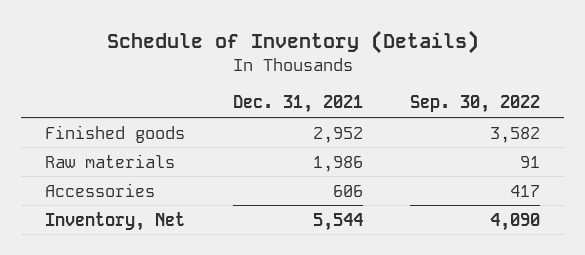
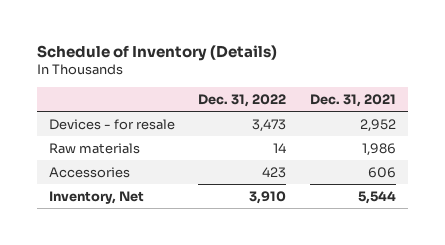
[410,95,541,114] Sep. 30, 2022 -> none
none -> [198,93,287,107] Dec. 31, 2022
[45,124,186,143] Finished goods -> [48,118,175,130] Devices - for resale

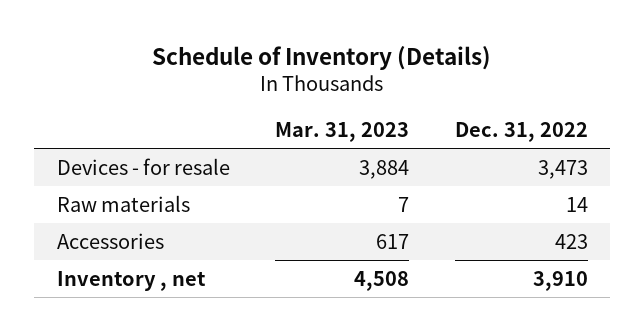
[310,93,397,107] Dec. 31, 2021 -> none
none -> [275,121,410,142] Mar. 31, 2023
[48,190,144,204] Inventory, Net -> [56,270,206,291] Inventory , net

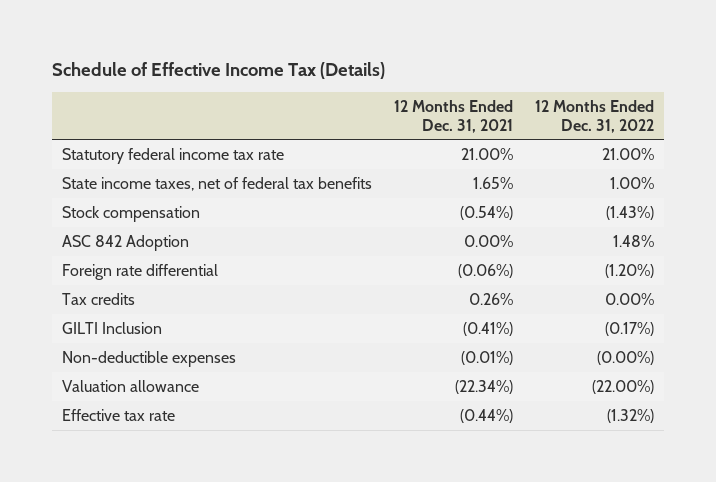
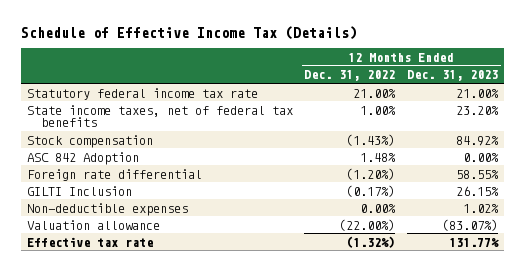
[393,100,513,133] 12 Months Ended Dec. 31, 2021 -> none
none -> [406,70,498,82] Dec. 31, 2023
[62,292,136,305] Tax credits -> none
[596,350,654,365] (0.00%) -> [360,203,397,213] 0.00%

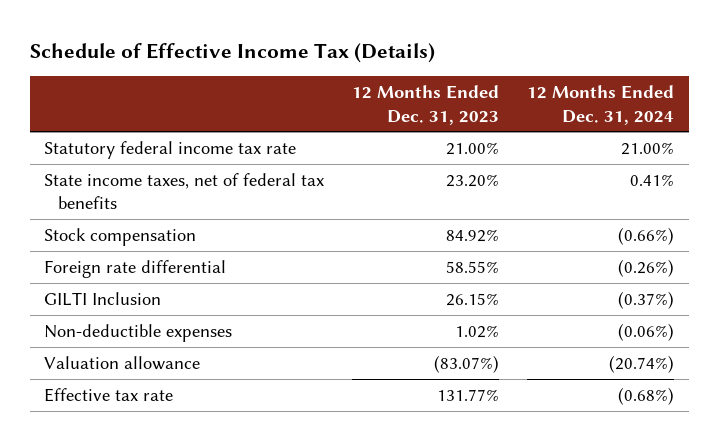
[304,70,396,82] Dec. 31, 2022 -> none
none -> [527,84,675,125] 12 Months Ended Dec. 31, 2024
[26,151,139,165] ASC 842 Adoption -> none

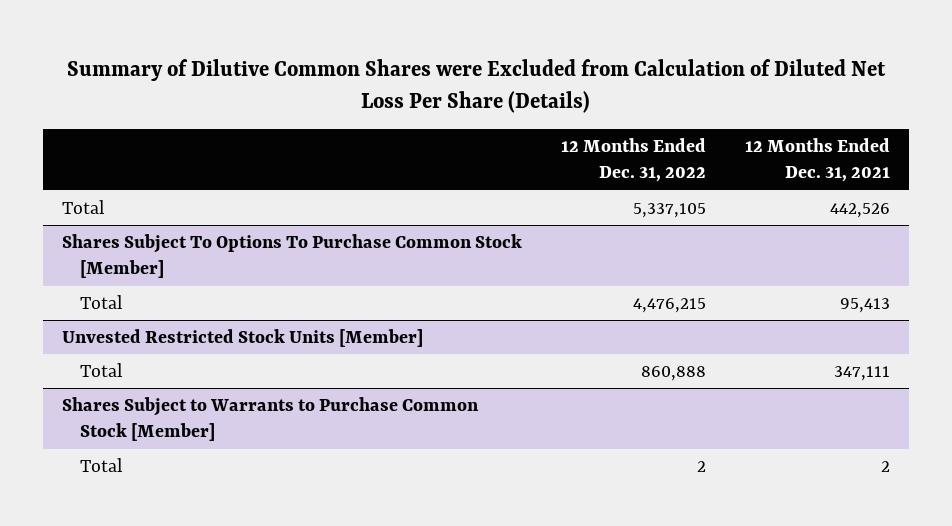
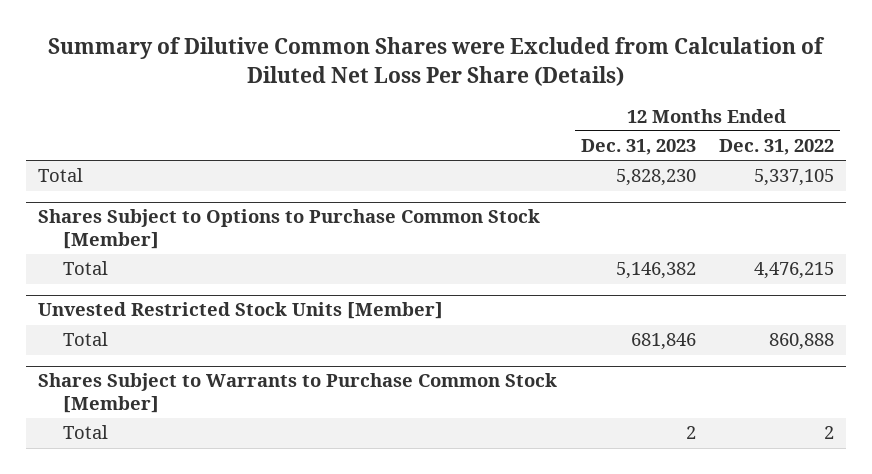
[744,138,890,183] 12 Months Ended Dec. 31, 2021 -> none
none -> [580,139,696,156] Dec. 31, 2023
[62,234,523,279] Shares Subject To Options To Purchase Common Stock [Member] -> [37,209,540,249] Shares Subject to Options to Purchase Common Stock [Member]

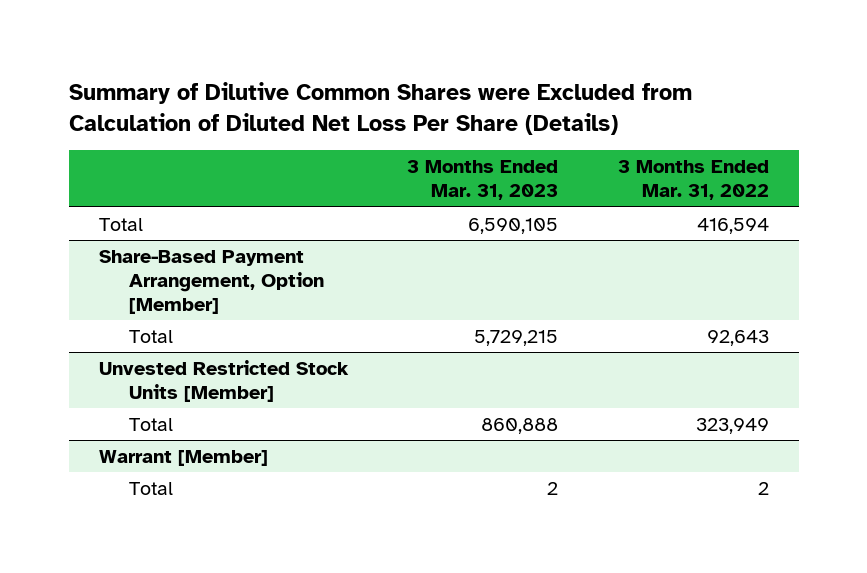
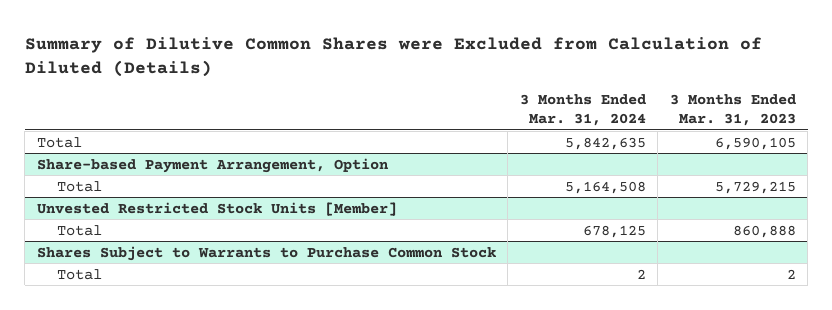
[68,81,692,135] Summary of Dilutive Common Shares were Excluded from Calculation of Diluted Net Loss Per Share (Details) -> [24,36,762,78] Summary of Dilutive Common Shares were Excluded from Calculation of Diluted (Details)
[617,160,769,201] 3 Months Ended Mar. 31, 2022 -> none
none -> [519,94,646,126] 3 Months Ended Mar. 31, 2024
[98,249,324,315] Share-Based Payment Arrangement, Option [Member] -> [36,157,389,173] Share-based Payment Arrangement, Option
[98,449,268,466] Warrant [Member] -> none
none -> [36,245,496,261] Shares Subject to Warrants to Purchase Common Stock

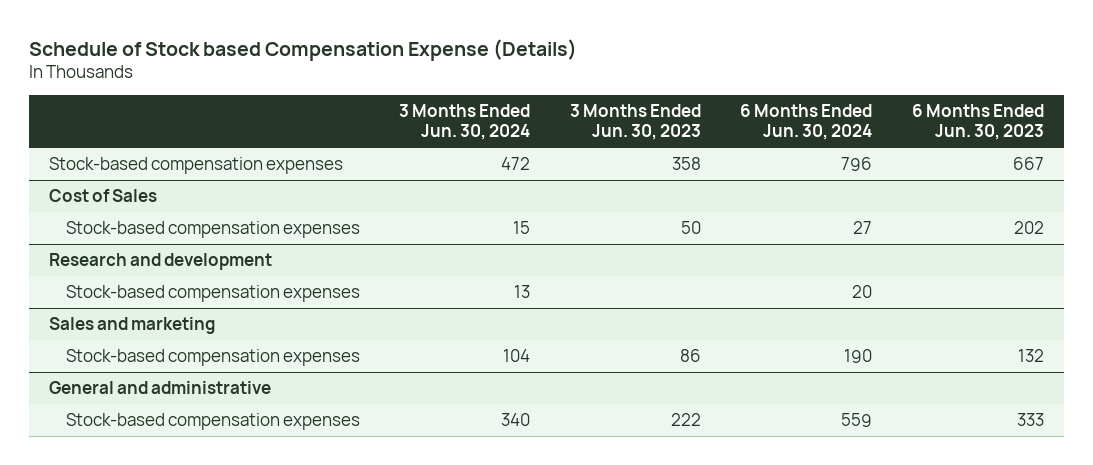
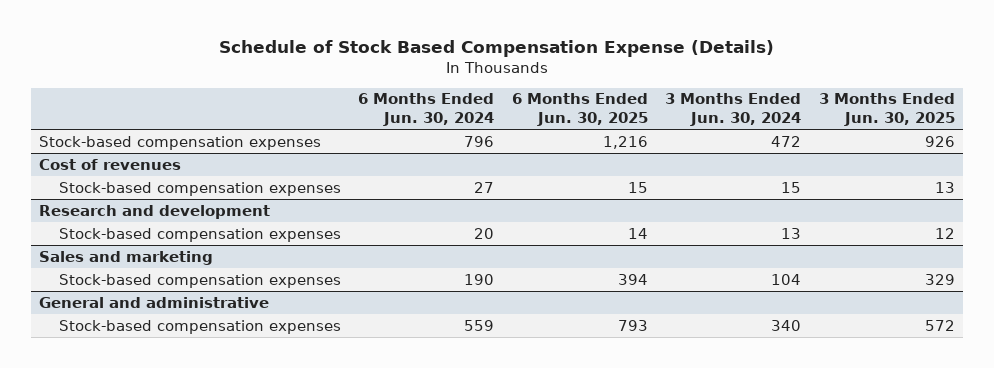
[29,38,578,61] Schedule of Stock based Compensation Expense (Details) -> [218,40,774,58] Schedule of Stock Based Compensation Expense (Details)
[569,104,701,141] 3 Months Ended Jun. 30, 2023 -> none
[911,104,1044,141] 6 Months Ended Jun. 30, 2023 -> none
none -> [511,93,648,127] 6 Months Ended Jun. 30, 2025
none -> [818,93,955,127] 3 Months Ended Jun. 30, 2025
[49,189,158,203] Cost of Sales -> [39,158,182,170] Cost of revenues

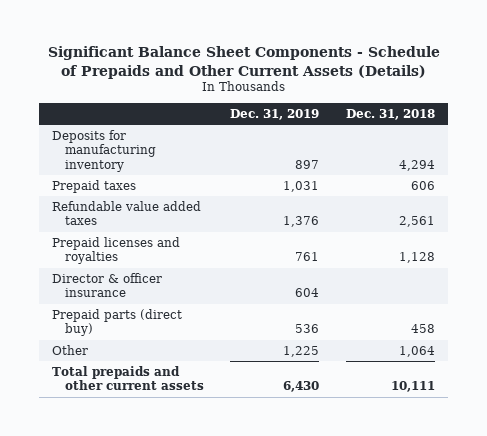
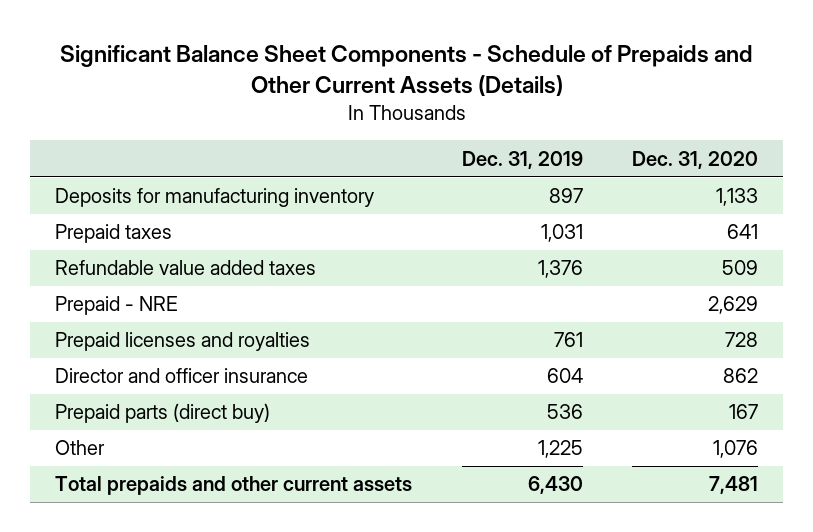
[345,108,435,120] Dec. 31, 2018 -> none
none -> [632,150,759,169] Dec. 31, 2020
none -> [54,296,178,316] Prepaid - NRE
[52,272,163,298] Director & officer insurance -> [54,368,308,384] Director and officer insurance

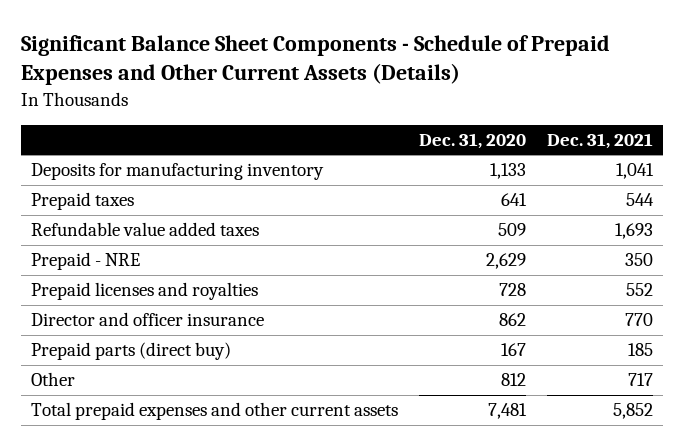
[59,44,753,96] Significant Balance Sheet Components - Schedule of Prepaids and Other Current Assets (Details) -> [20,34,610,86] Significant Balance Sheet Components - Schedule of Prepaid Expenses and Other Current Assets (Details)
[461,150,583,169] Dec. 31, 2019 -> none
none -> [546,133,653,150] Dec. 31, 2021
[713,440,759,459] 1,076 -> [501,373,527,387] 812
[54,476,412,496] Total prepaids and other current assets -> [31,402,399,421] Total prepaid expenses and other current assets

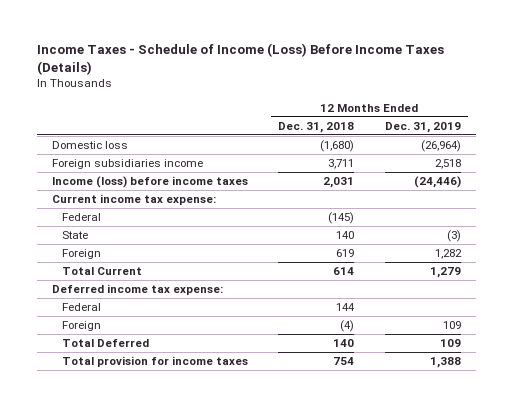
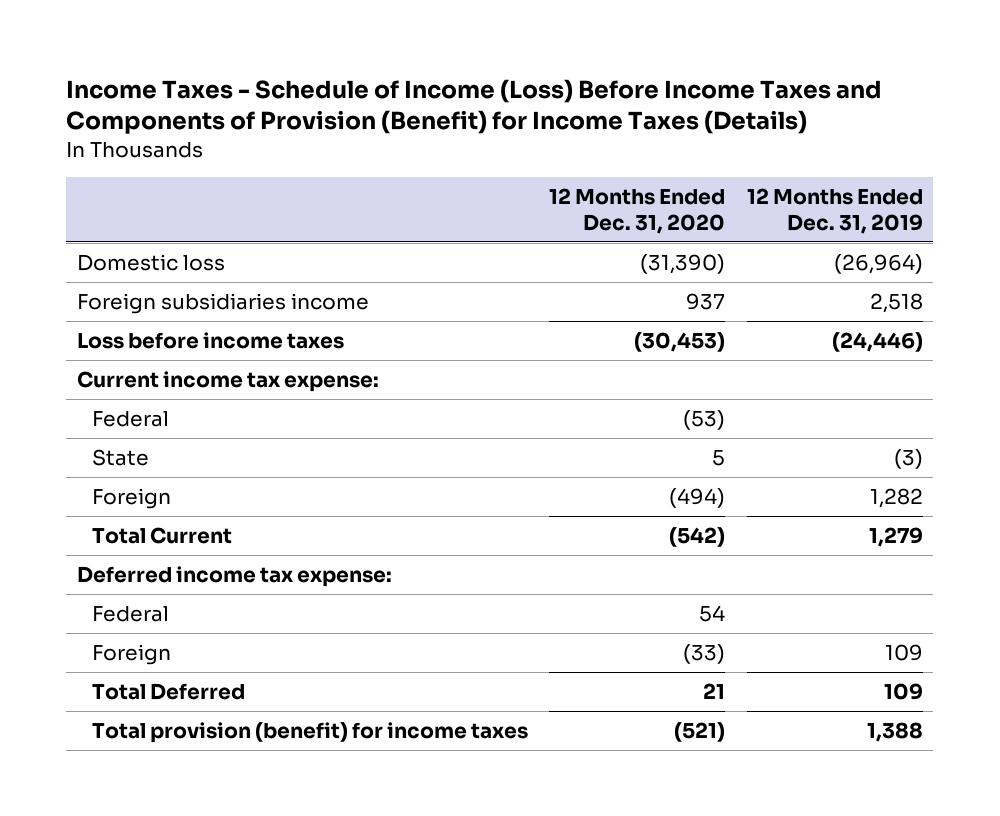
[36,43,444,75] Income Taxes - Schedule of Income (Loss) Before Income Taxes (Details) -> [66,78,883,135] Income Taxes - Schedule of Income (Loss) Before Income Taxes and Components of Provision (Benefit) for Income Taxes (Details)
[278,121,355,133] Dec. 31, 2018 -> none
none -> [549,187,726,234] 12 Months Ended Dec. 31, 2020
[51,176,248,189] Income (loss) before income taxes -> [77,331,345,349] Loss before income taxes
[62,356,249,368] Total provision for income taxes -> [92,721,529,743] Total provision (benefit) for income taxes

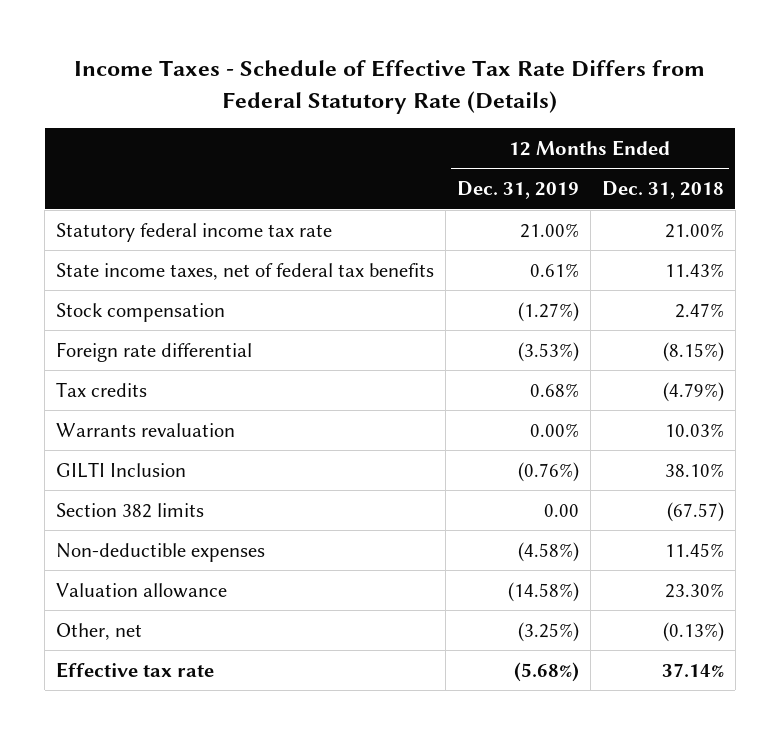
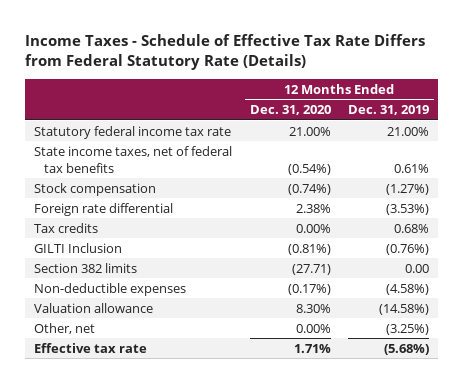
[601,181,724,200] Dec. 31, 2018 -> none
none -> [249,105,331,116] Dec. 31, 2020
[56,422,236,437] Warrants revaluation -> none

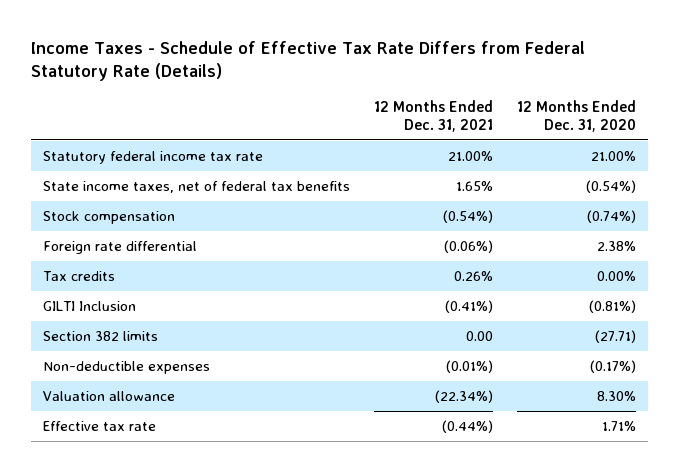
[348,105,430,116] Dec. 31, 2019 -> none
none -> [373,100,493,133] 12 Months Ended Dec. 31, 2021
[34,322,96,334] Other, net -> none

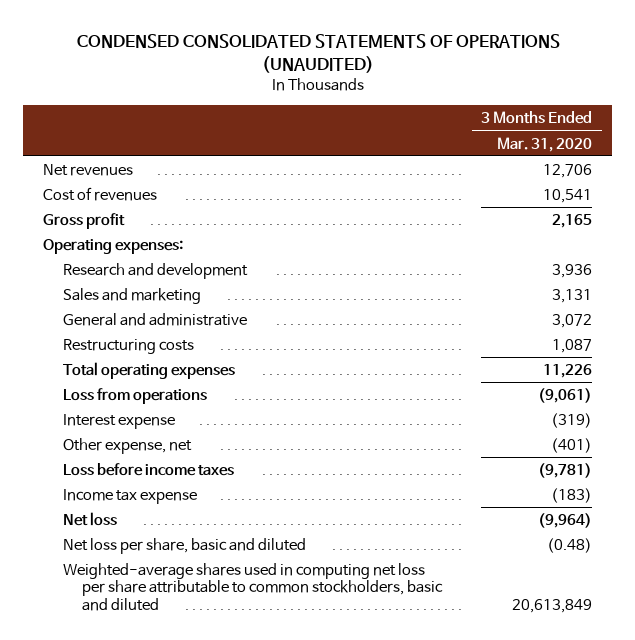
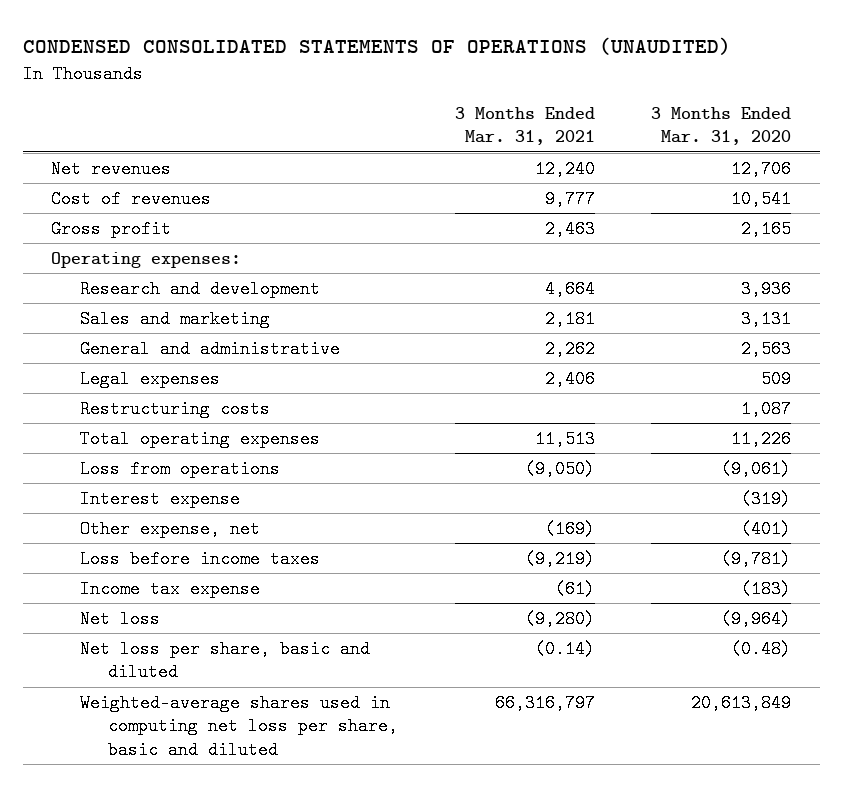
none -> [454,106,595,146] 3 Months Ended Mar. 31, 2021
[552,314,593,329] 3,072 -> [741,339,792,358] 2,563
none -> [79,369,220,388] Legal expenses
[62,563,444,611] Weighted-average shares used in computing net loss per share attributable to common stockholders, basic and diluted -> [79,693,399,759] Weighted-average shares used in computing net loss per share, basic and diluted

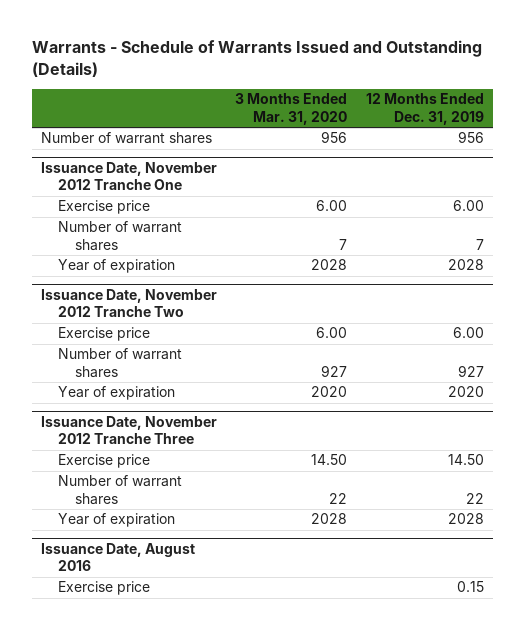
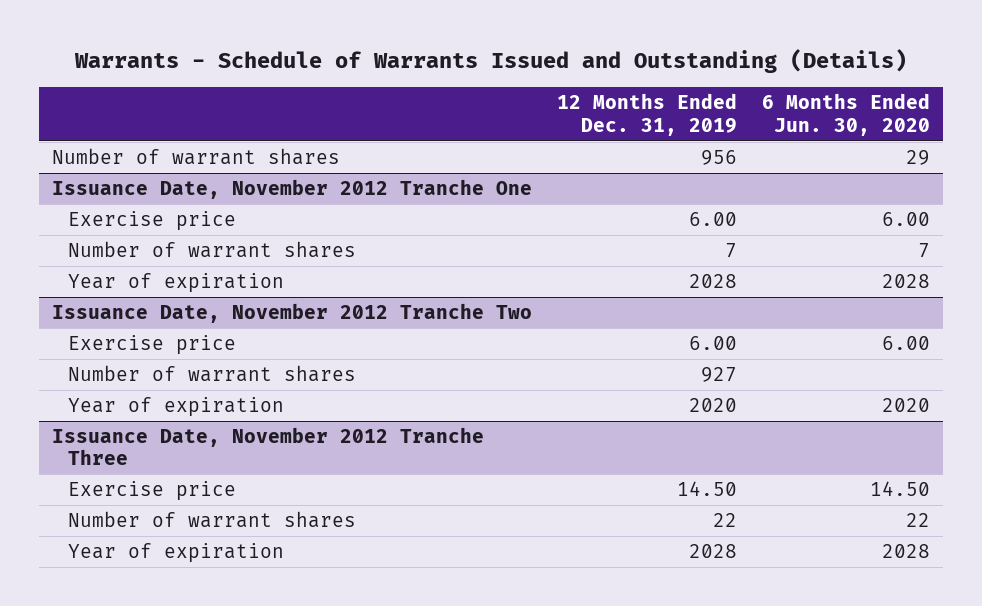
[235,93,348,125] 3 Months Ended Mar. 31, 2020 -> none
none -> [762,93,931,136] 6 Months Ended Jun. 30, 2020
[40,543,195,572] Issuance Date, August 2016 -> none
[57,581,150,596] Exercise price -> none

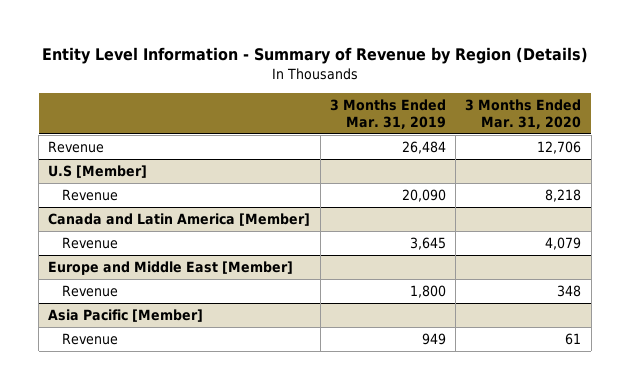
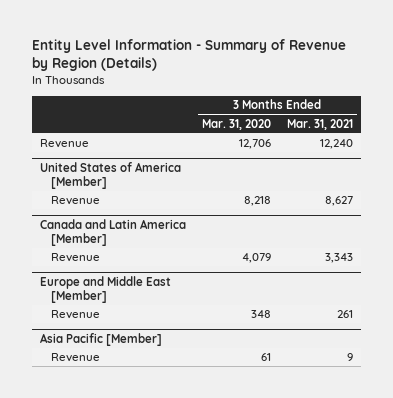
[329,98,446,130] 3 Months Ended Mar. 31, 2019 -> none
none -> [286,118,353,130] Mar. 31, 2021
[48,164,148,178] U.S [Member] -> [39,162,181,190] United States of America [Member]

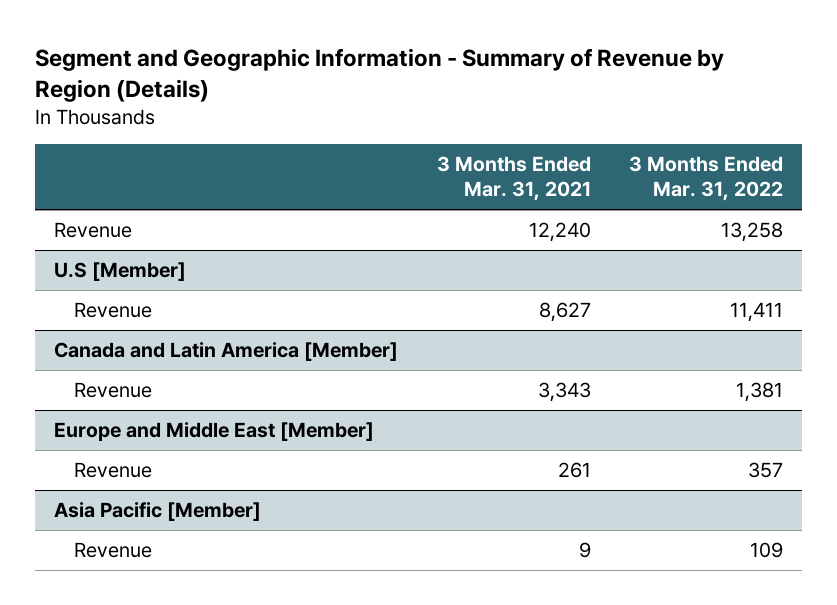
[31,39,346,72] Entity Level Information - Summary of Revenue by Region (Details) -> [35,47,725,102] Segment and Geographic Information - Summary of Revenue by Region (Details)
[201,118,271,130] Mar. 31, 2020 -> none
none -> [629,155,784,202] 3 Months Ended Mar. 31, 2022
[39,162,181,190] United States of America [Member] -> [54,262,187,282] U.S [Member]

